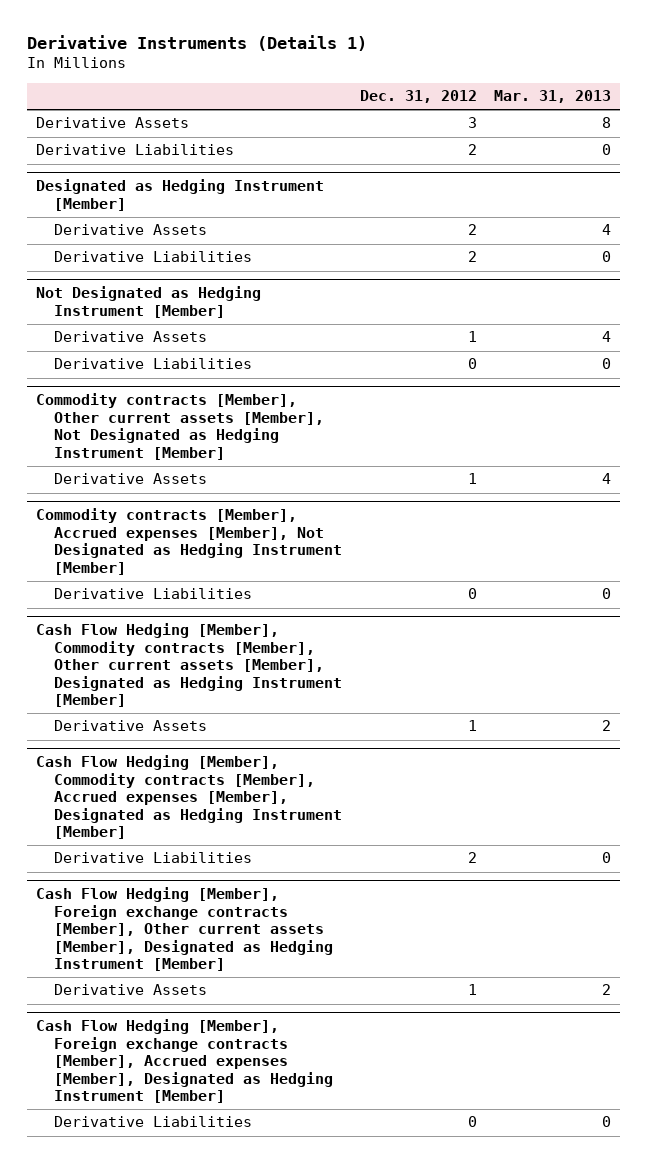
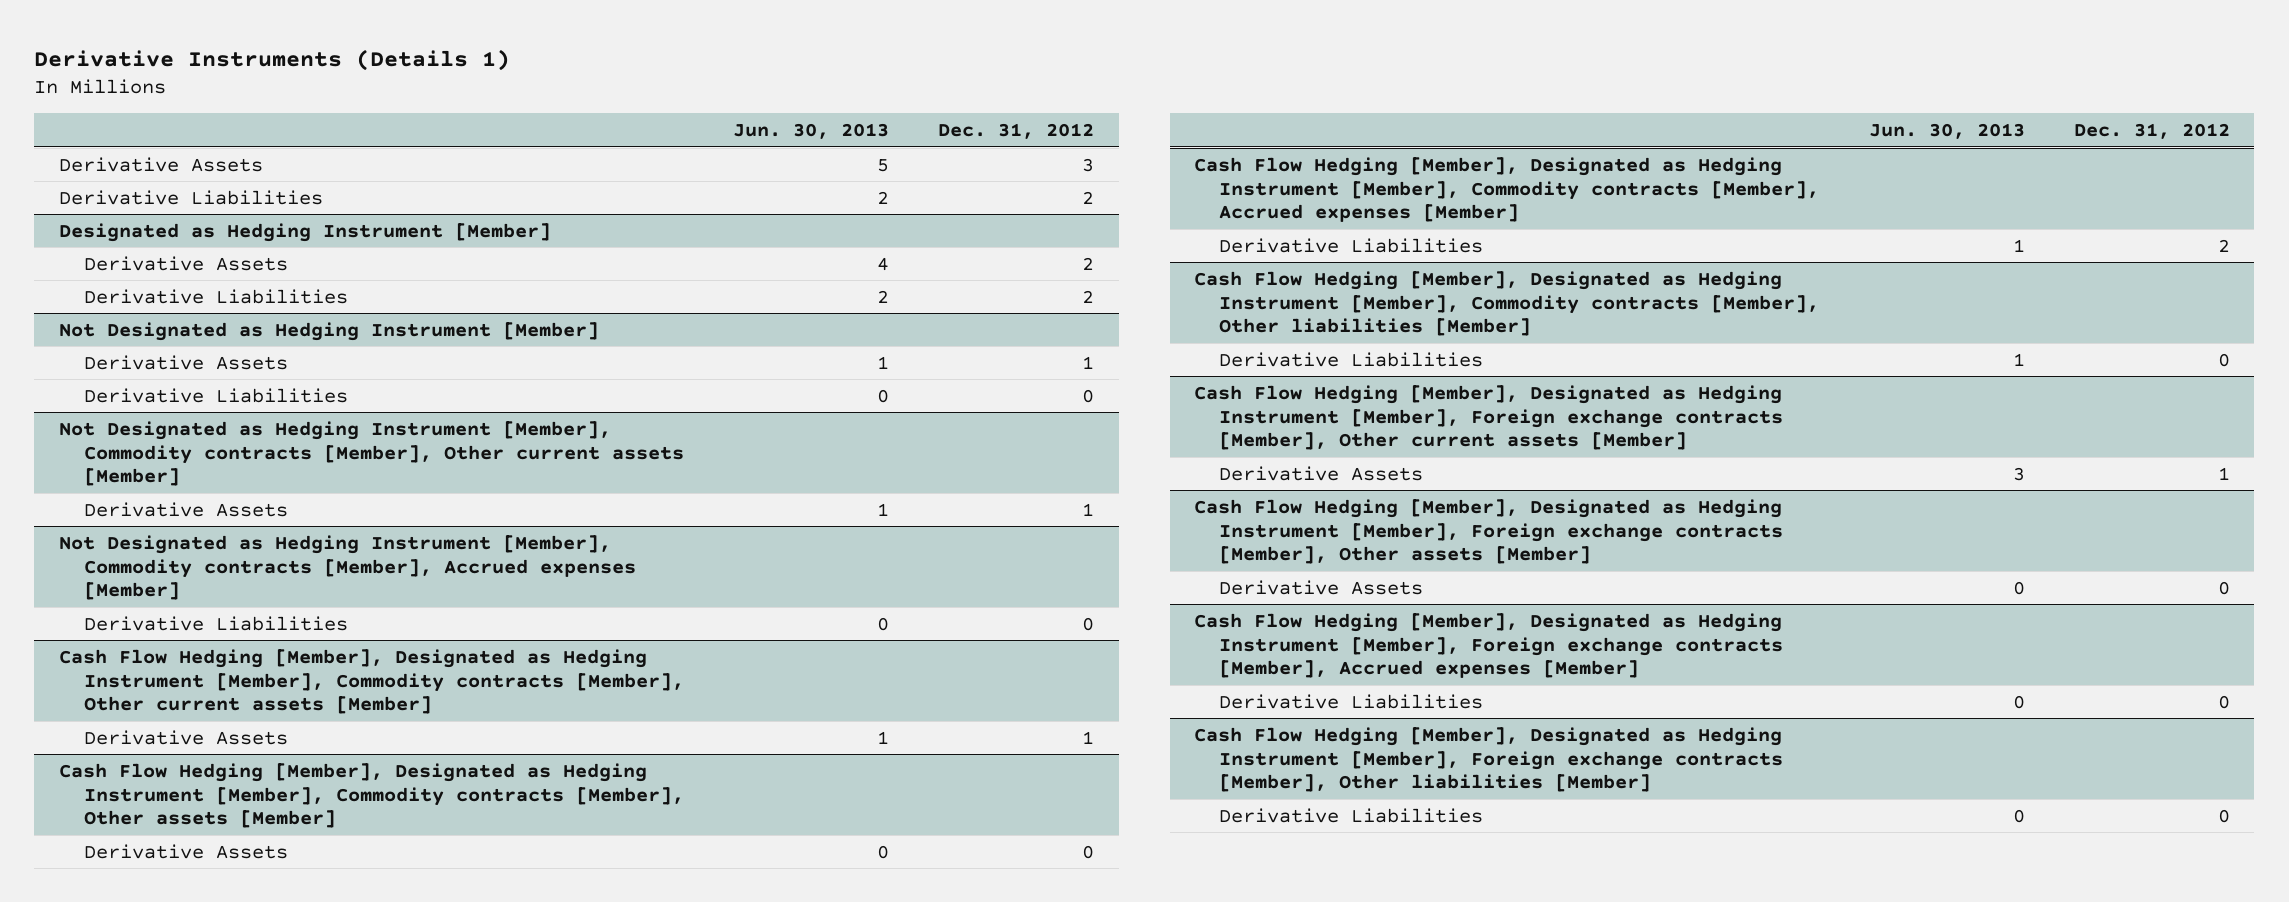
[494,90,612,104] Mar. 31, 2013 -> none
none -> [732,123,889,140] Jun. 30, 2013
[35,393,325,460] Commodity contracts [Member], Other current assets [Member], Not Designated as Hedging Instrument [Member] -> [58,420,684,487] Not Designated as Hedging Instrument [Member], Commodity contracts [Member], Other current assets [Member]
[35,508,343,575] Commodity contracts [Member], Accrued expenses [Member], Not Designated as Hedging Instrument [Member] -> [58,534,636,601] Not Designated as Hedging Instrument [Member], Commodity contracts [Member], Accrued expenses [Member]
[35,623,343,708] Cash Flow Hedging [Member], Commodity contracts [Member], Other current assets [Member], Designated as Hedging Instrument [Member] -> [58,648,684,715] Cash Flow Hedging [Member], Designated as Hedging Instrument [Member], Commodity contracts [Member], Other current assets [Member]
none -> [58,762,684,829] Cash Flow Hedging [Member], Designated as Hedging Instrument [Member], Commodity contracts [Member], Other assets [Member]
none -> [83,843,288,859] Derivative Assets
[35,755,343,840] Cash Flow Hedging [Member], Commodity contracts [Member], Accrued expenses [Member], Designated as Hedging Instrument [Member] -> [1194,156,1820,223] Cash Flow Hedging [Member], Designated as Hedging Instrument [Member], Commodity contracts [Member], Accrued expenses [Member]
none -> [1194,270,1820,337] Cash Flow Hedging [Member], Designated as Hedging Instrument [Member], Commodity contracts [Member], Other liabilities [Member]
none -> [1219,351,1484,367] Derivative Liabilities
[35,887,334,972] Cash Flow Hedging [Member], Foreign exchange contracts [Member], Other current assets [Member], Designated as Hedging Instrument [Member] -> [1194,384,1784,451] Cash Flow Hedging [Member], Designated as Hedging Instrument [Member], Foreign exchange contracts [Member], Other current assets [Member]
none -> [1194,498,1784,565] Cash Flow Hedging [Member], Designated as Hedging Instrument [Member], Foreign exchange contracts [Member], Other assets [Member]
none -> [1219,579,1424,595] Derivative Assets
[35,1019,334,1104] Cash Flow Hedging [Member], Foreign exchange contracts [Member], Accrued expenses [Member], Designated as Hedging Instrument [Member] -> [1194,612,1784,679] Cash Flow Hedging [Member], Designated as Hedging Instrument [Member], Foreign exchange contracts [Member], Accrued expenses [Member]
none -> [1194,726,1784,793] Cash Flow Hedging [Member], Designated as Hedging Instrument [Member], Foreign exchange contracts [Member], Other liabilities [Member]
none -> [1219,807,1484,823] Derivative Liabilities

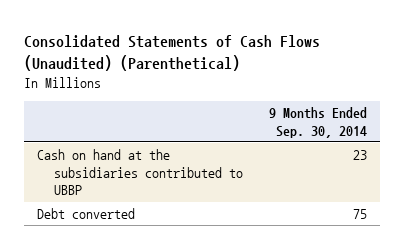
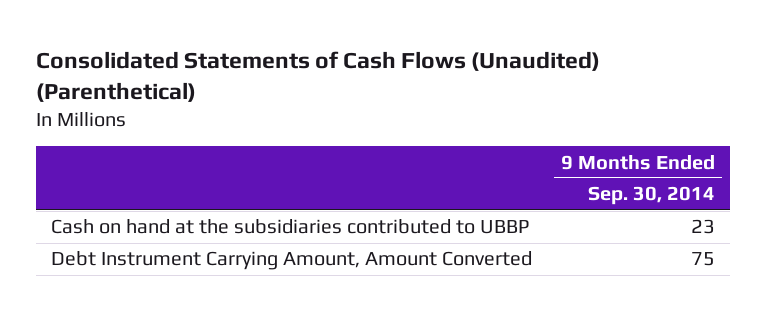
[36,208,135,220] Debt converted -> [50,251,532,271] Debt Instrument Carrying Amount, Amount Converted

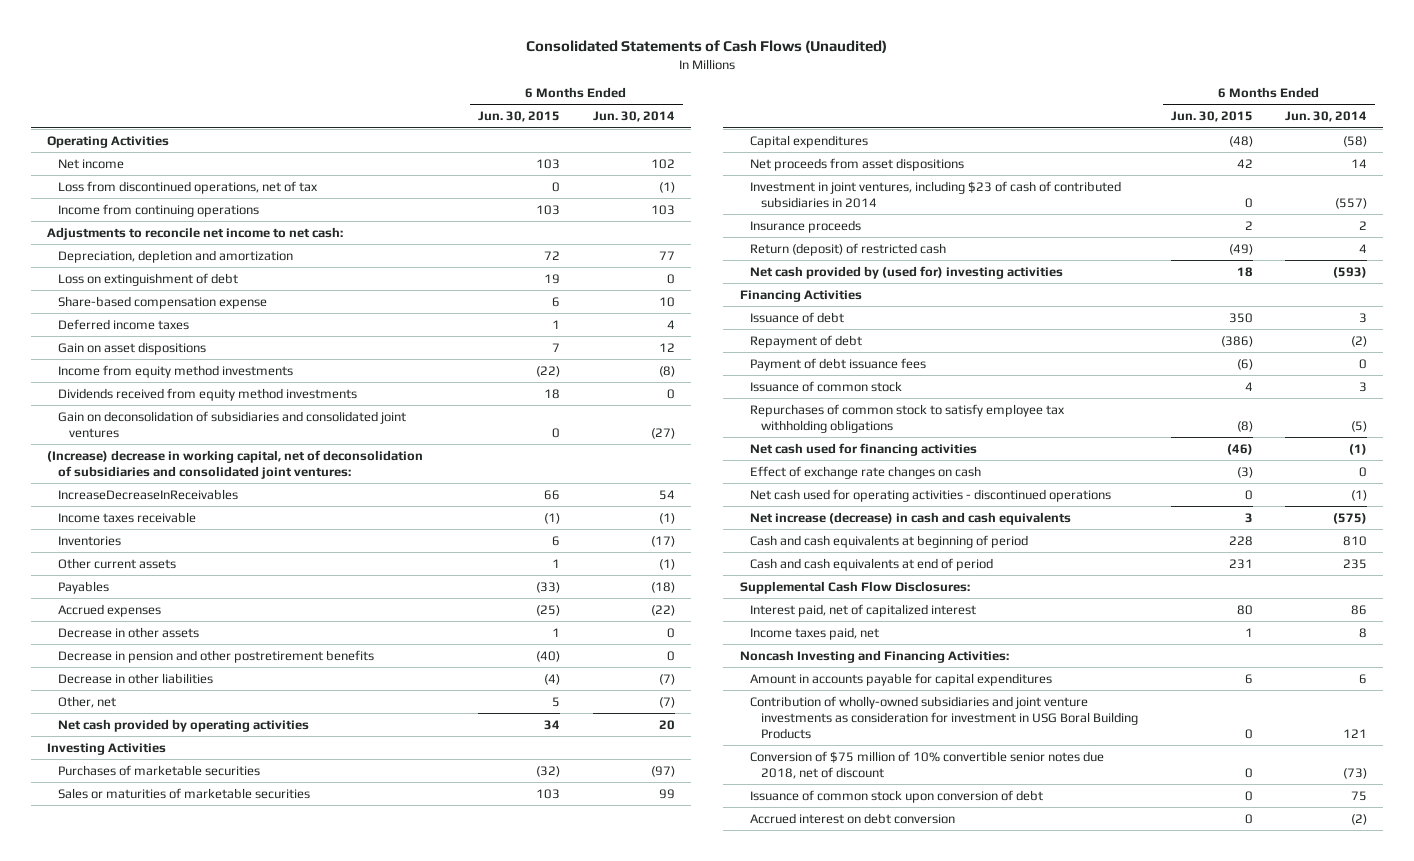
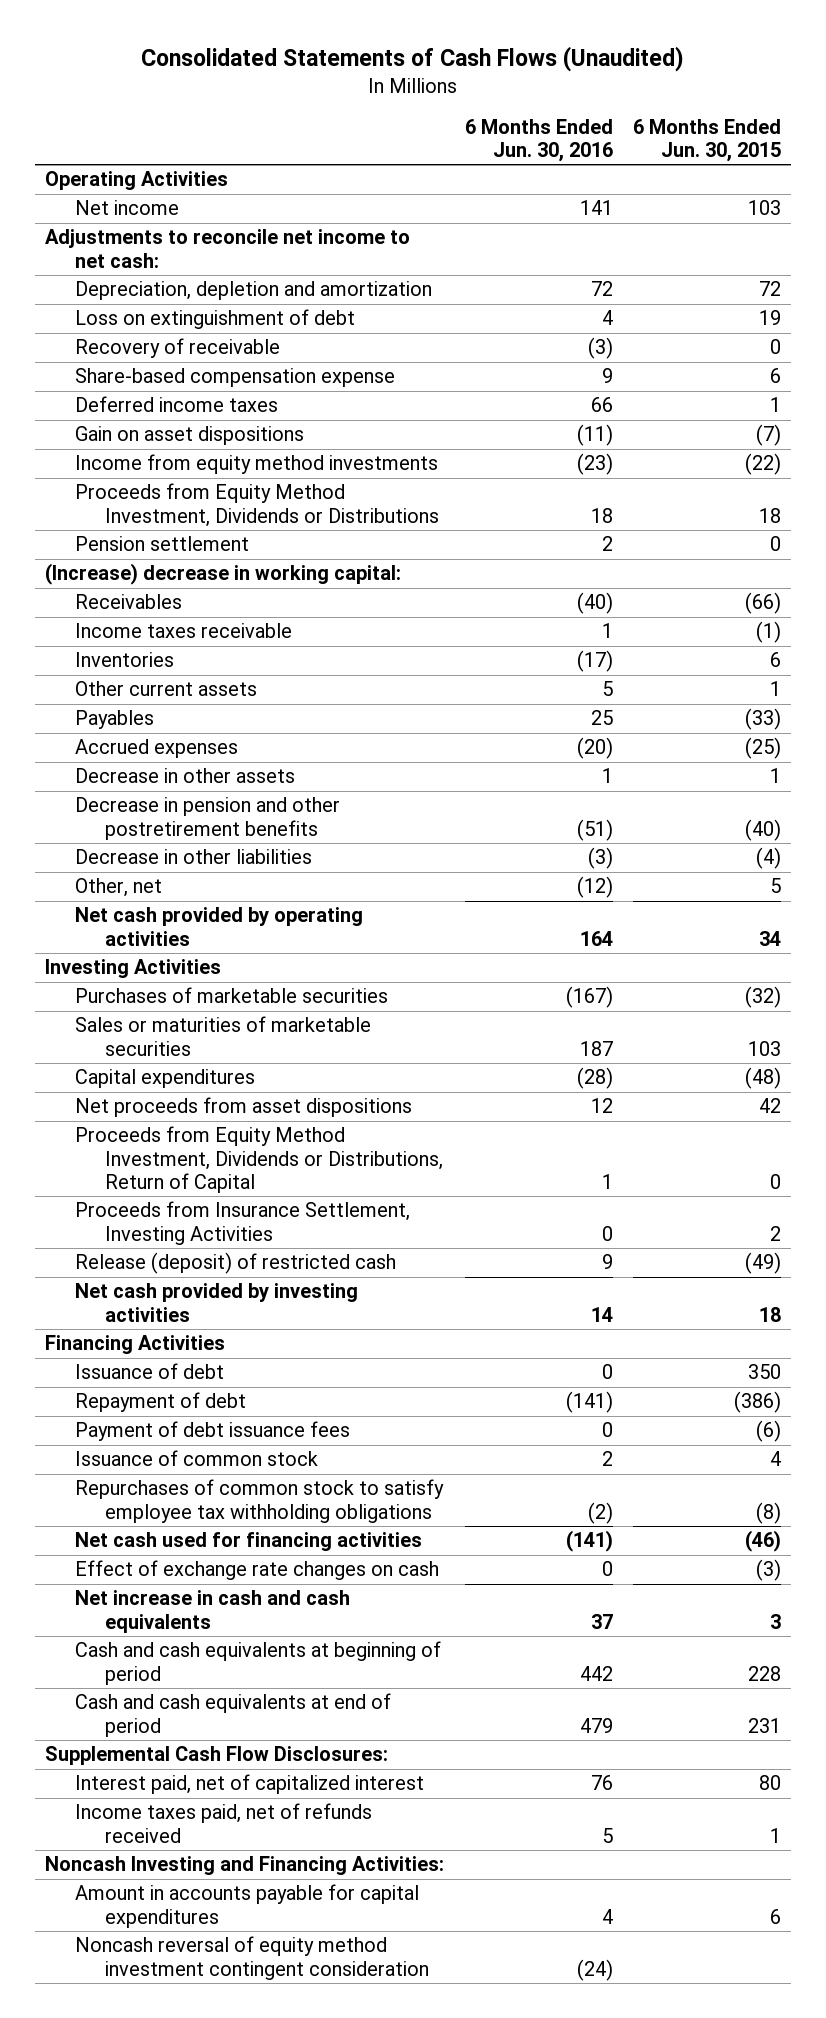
[592,111,675,123] Jun. 30, 2014 -> none
none -> [464,118,613,163] 6 Months Ended Jun. 30, 2016
[57,180,318,194] Loss from discontinued operations, net of tax -> none
[57,203,259,217] Income from continuing operations -> none
none -> [74,338,280,359] Recovery of receivable
[552,342,561,352] 7 -> [756,424,782,447] (7)
[57,410,406,438] Gain on deconsolidation of subsidiaries and consolidated joint ventures -> none
[57,488,238,500] IncreaseDecreaseInReceivables -> none
[57,387,357,401] Dividends received from equity method investments -> [74,483,439,527] Proceeds from Equity Method Investment, Dividends or Distributions
none -> [74,536,249,552] Pension settlement
[47,449,424,479] (Increase) decrease in working capital, net of deconsolidation of subsidiaries and consolidated joint ventures: -> [45,563,402,586] (Increase) decrease in working capital:
none -> [74,594,182,610] Receivables
[750,180,1122,208] Investment in joint ventures, including $23 of cash of contributed subsidiaries in 2014 -> none
none -> [74,1126,443,1193] Proceeds from Equity Method Investment, Dividends or Distributions, Return of Capital
[750,219,862,233] Insurance proceeds -> [74,1201,410,1245] Proceeds from Insurance Settlement, Investing Activities
[750,242,947,256] Return (deposit) of restricted cash -> [74,1252,396,1275] Release (deposit) of restricted cash
[750,265,1064,279] Net cash provided by (used for) investing activities -> [74,1283,358,1322] Net cash provided by investing activities
[750,488,1112,502] Net cash used for operating activities - discontinued operations -> none
[750,511,1072,525] Net increase (decrease) in cash and cash equivalents -> [74,1590,350,1633] Net increase in cash and cash equivalents
[750,626,880,640] Income taxes paid, net -> [74,1803,372,1843] Income taxes paid, net of refunds received
[750,695,1139,739] Contribution of wholly-owned subsidiaries and joint venture investments as consideration for investment in USG Boral Building Products -> none
[750,750,1105,779] Conversion of $75 million of 10% convertible senior notes due 2018, net of discount -> none
[750,789,1044,803] Issuance of common stock upon conversion of debt -> none
[750,812,956,824] Accrued interest on debt conversion -> none
none -> [74,1936,429,1980] Noncash reversal of equity method investment contingent consideration

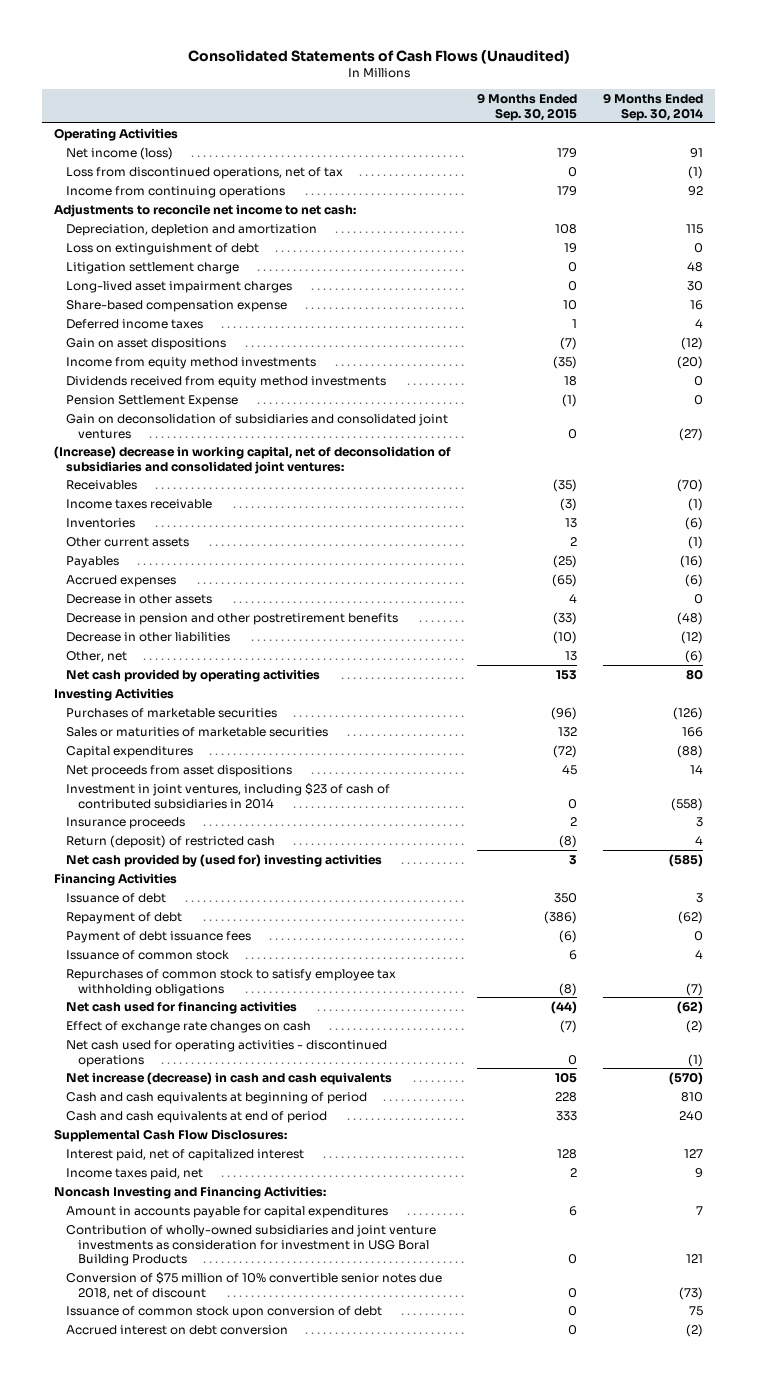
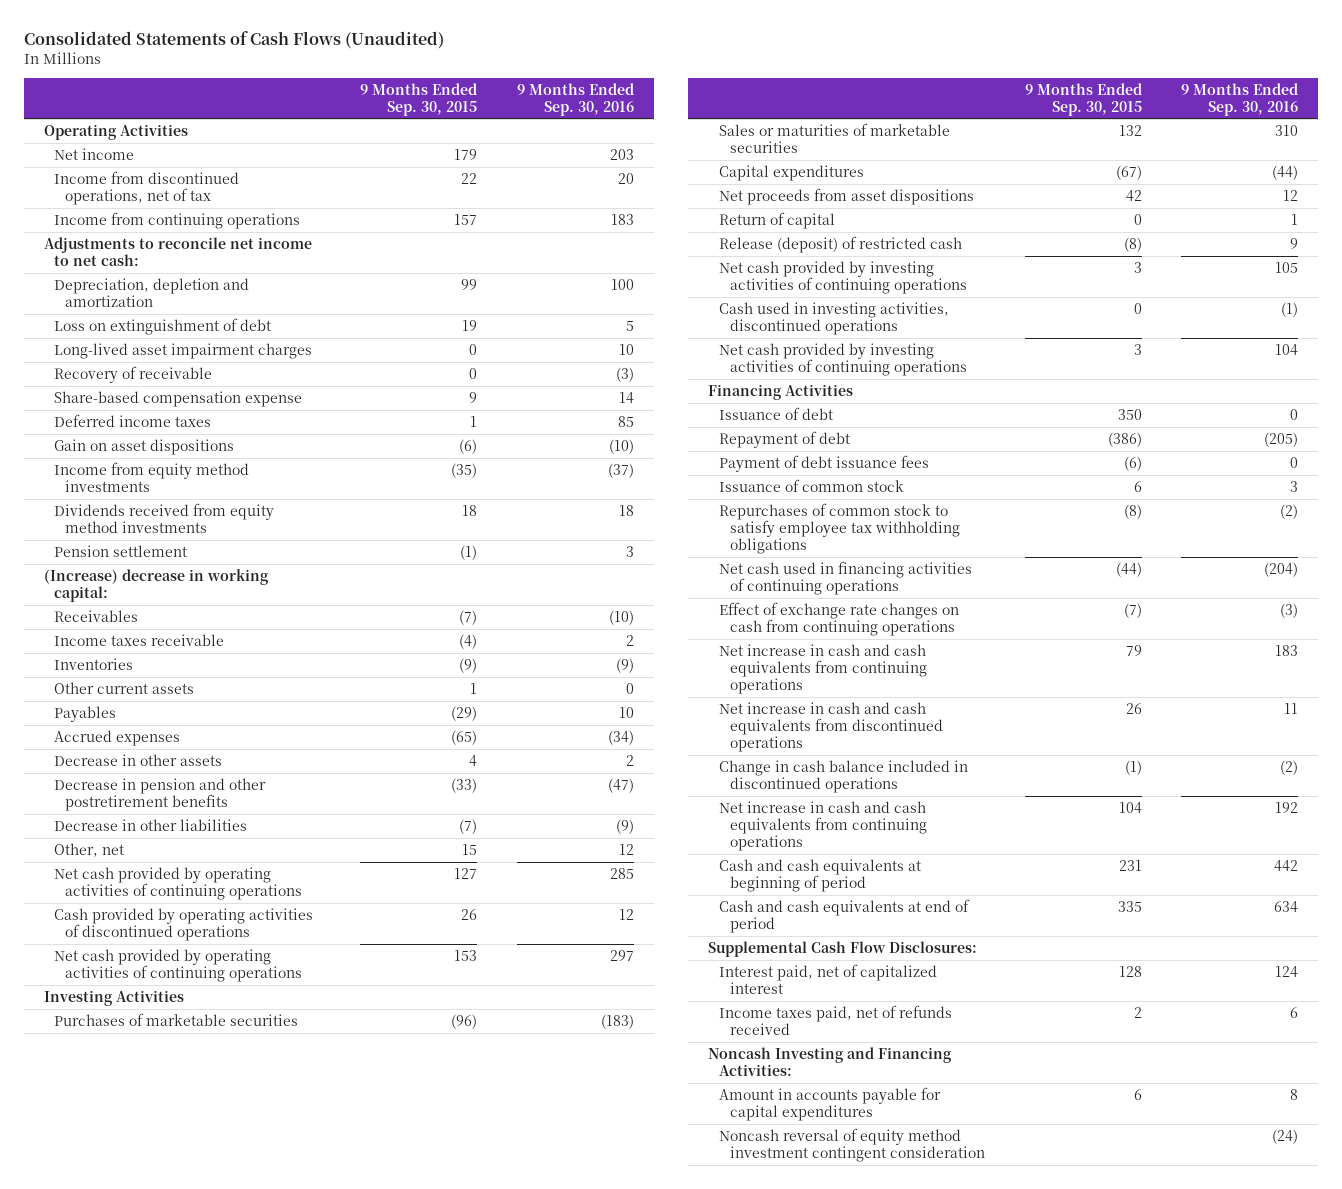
[602,93,703,122] 9 Months Ended Sep. 30, 2014 -> none
none -> [516,82,634,116] 9 Months Ended Sep. 30, 2016
[66,146,174,160] Net income (loss) -> [54,147,135,160] Net income
[66,166,344,179] Loss from discontinued operations, net of tax -> [54,170,240,205] Income from discontinued operations, net of tax
[568,166,578,177] 0 -> [461,172,478,184] 22
[557,185,578,196] 179 -> [454,213,478,225] 157
[555,223,578,234] 108 -> [461,278,478,290] 99
[66,261,240,274] Litigation settlement charge -> none
none -> [54,365,213,383] Recovery of receivable
[563,299,578,310] 10 -> [469,391,478,403] 9
[560,336,578,350] (7) -> [459,438,478,454] (6)
[66,413,449,439] Gain on deconsolidation of subsidiaries and consolidated joint ventures -> none
[66,394,239,407] Pension Settlement Expense -> [54,544,188,557] Pension settlement
[54,445,452,474] (Increase) decrease in working capital, net of deconsolidation of subsidiaries and consolidated joint ventures: -> [43,568,269,602] (Increase) decrease in working capital:
[553,478,578,492] (35) -> [459,609,478,625] (7)
[560,497,578,511] (3) -> [459,633,478,649] (4)
[565,517,578,528] 13 -> [459,657,478,673] (9)
[570,536,578,546] 2 -> [470,682,478,694] 1
[553,554,578,568] (25) -> [451,705,478,721] (29)
[553,630,578,644] (10) -> [459,818,478,834] (7)
[565,650,578,661] 13 -> [462,843,478,855] 15
none -> [54,866,303,900] Net cash provided by operating activities of continuing operations
none -> [54,907,314,941] Cash provided by operating activities of discontinued operations
[66,668,321,682] Net cash provided by operating activities -> [54,948,303,982] Net cash provided by operating activities of continuing operations
[66,782,391,809] Investment in joint ventures, including $23 of cash of contributed subsidiaries in 2014 -> none
[66,816,186,829] Insurance proceeds -> none
[553,744,578,758] (72) -> [1115,164,1142,180] (67)
[562,764,578,775] 45 -> [1125,189,1142,201] 42
none -> [719,211,836,229] Return of capital
[66,834,276,848] Return (deposit) of restricted cash -> [719,235,963,253] Release (deposit) of restricted cash
none -> [719,260,967,294] Net cash provided by investing activities of continuing operations
none -> [719,301,950,335] Cash used in investing activities, discontinued operations
[66,853,383,867] Net cash provided by (used for) investing activities -> [719,342,967,376] Net cash provided by investing activities of continuing operations
[66,1039,388,1067] Net cash used for operating activities - discontinued operations -> none
[66,1000,298,1014] Net cash used for financing activities -> [719,560,973,595] Net cash used in financing activities of continuing operations
[66,1020,312,1033] Effect of exchange rate changes on cash -> [719,601,960,636] Effect of exchange rate changes on cash from continuing operations
none -> [719,643,927,695] Net increase in cash and cash equivalents from continuing operations
none -> [719,701,943,753] Net increase in cash and cash equivalents from discontinued operations
none -> [719,759,969,793] Change in cash balance included in discontinued operations
[66,1071,393,1085] Net increase (decrease) in cash and cash equivalents -> [719,800,927,852] Net increase in cash and cash equivalents from continuing operations
[555,1071,578,1083] 105 -> [1118,801,1142,813] 104
[555,1091,578,1102] 228 -> [1118,859,1142,871] 231
[556,1110,578,1121] 333 -> [1117,900,1142,912] 335
[66,1167,204,1180] Income taxes paid, net -> [719,1004,953,1035] Income taxes paid, net of refunds received
[66,1224,437,1267] Contribution of wholly-owned subsidiaries and joint venture investments as consideration for investment in USG Boral Building Products -> none
[66,1271,443,1299] Conversion of $75 million of 10% convertible senior notes due 2018, net of discount -> none
[66,1305,383,1318] Issuance of common stock upon conversion of debt -> none
[66,1324,289,1335] Accrued interest on debt conversion -> none
none -> [719,1127,985,1162] Noncash reversal of equity method investment contingent consideration

